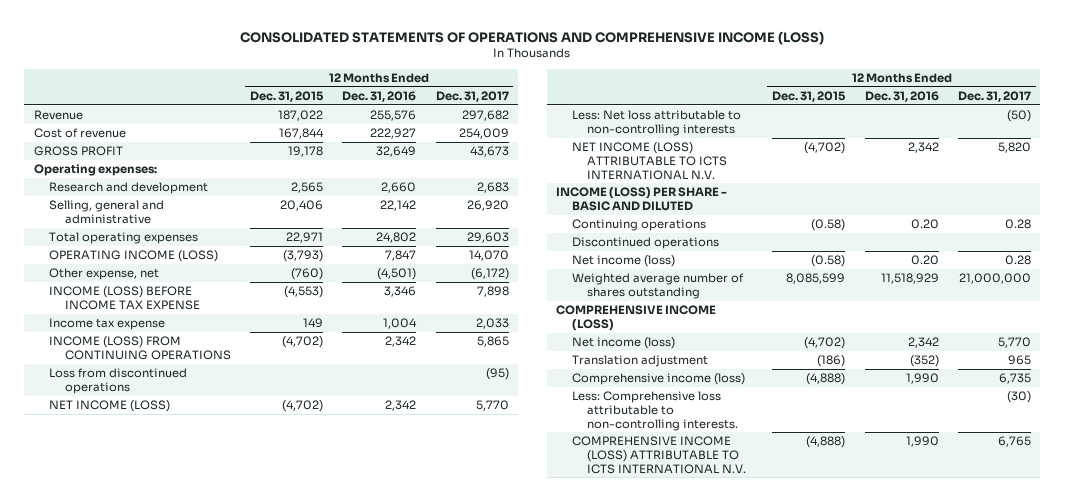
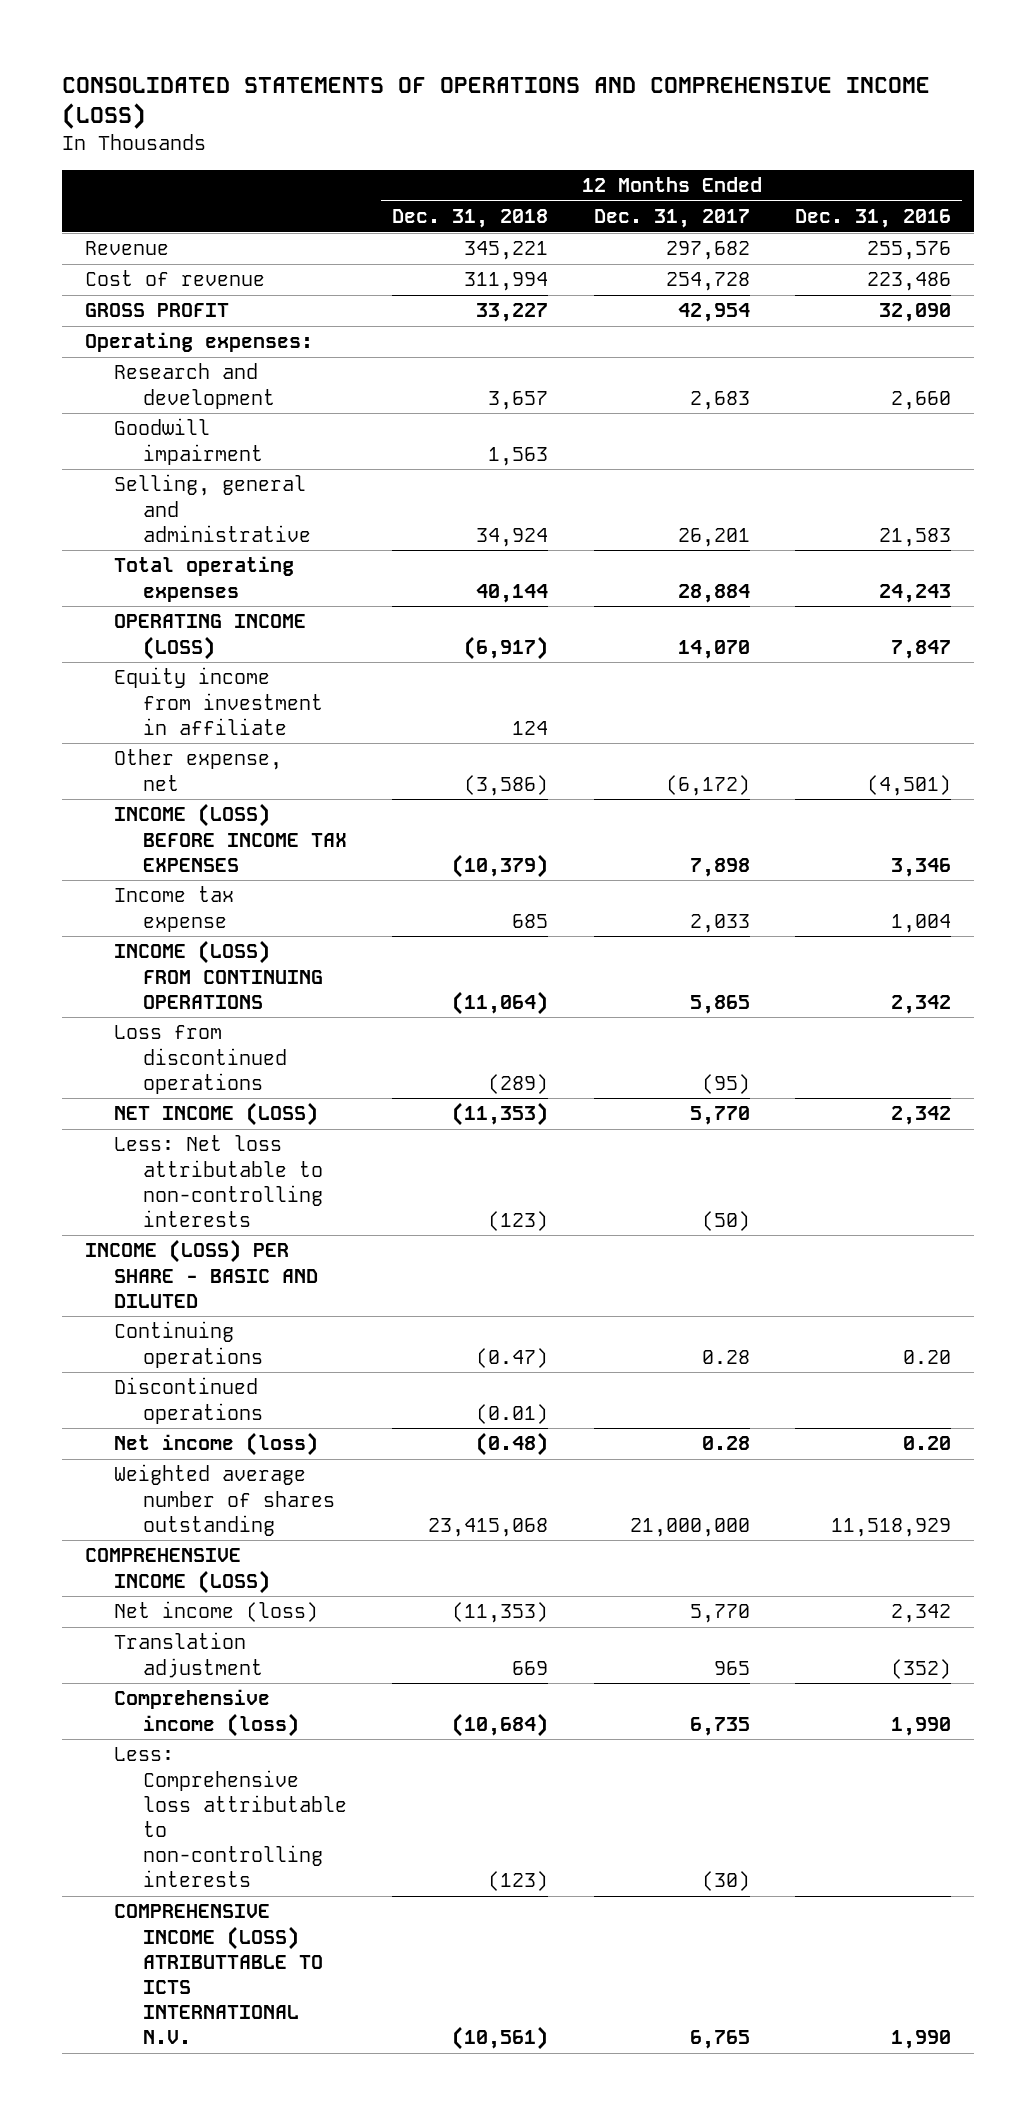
[250,90,325,102] Dec. 31, 2015 -> none
none -> [392,209,549,229] Dec. 31, 2018
[370,128,417,140] 222,927 -> [867,272,952,292] 223,486
[458,128,509,140] 254,009 -> [665,272,750,292] 254,728
[376,146,417,158] 32,649 -> [879,303,952,323] 32,090
[469,146,509,158] 43,673 -> [677,303,750,323] 42,954
none -> [113,418,264,465] Goodwill impairment
[380,200,417,212] 22,142 -> [879,527,952,547] 21,583
[466,200,509,212] 26,920 -> [677,527,750,547] 26,201
[376,232,417,244] 24,802 -> [879,583,952,603] 24,243
[466,232,509,244] 29,603 -> [677,583,750,603] 28,884
none -> [113,667,324,735] Equity income from investment in affiliate
[49,286,200,310] INCOME (LOSS) BEFORE INCOME TAX EXPENSE -> [113,803,348,872] INCOME (LOSS) BEFORE INCOME TAX EXPENSES
[571,142,728,180] NET INCOME (LOSS) ATTRIBUTABLE TO ICTS INTERNATIONAL N.V. -> none
[571,391,739,431] Less: Comprehensive loss attributable to non-controlling interests. -> [113,1747,348,1888] Less: Comprehensive loss attributable to non-controlling interests
[571,436,747,474] COMPREHENSIVE INCOME (LOSS) ATTRIBUTABLE TO ICTS INTERNATIONAL N.V. -> [113,1904,324,2045] COMPREHENSIVE INCOME (LOSS) ATRIBUTTABLE TO ICTS INTERNATIONAL N.V.

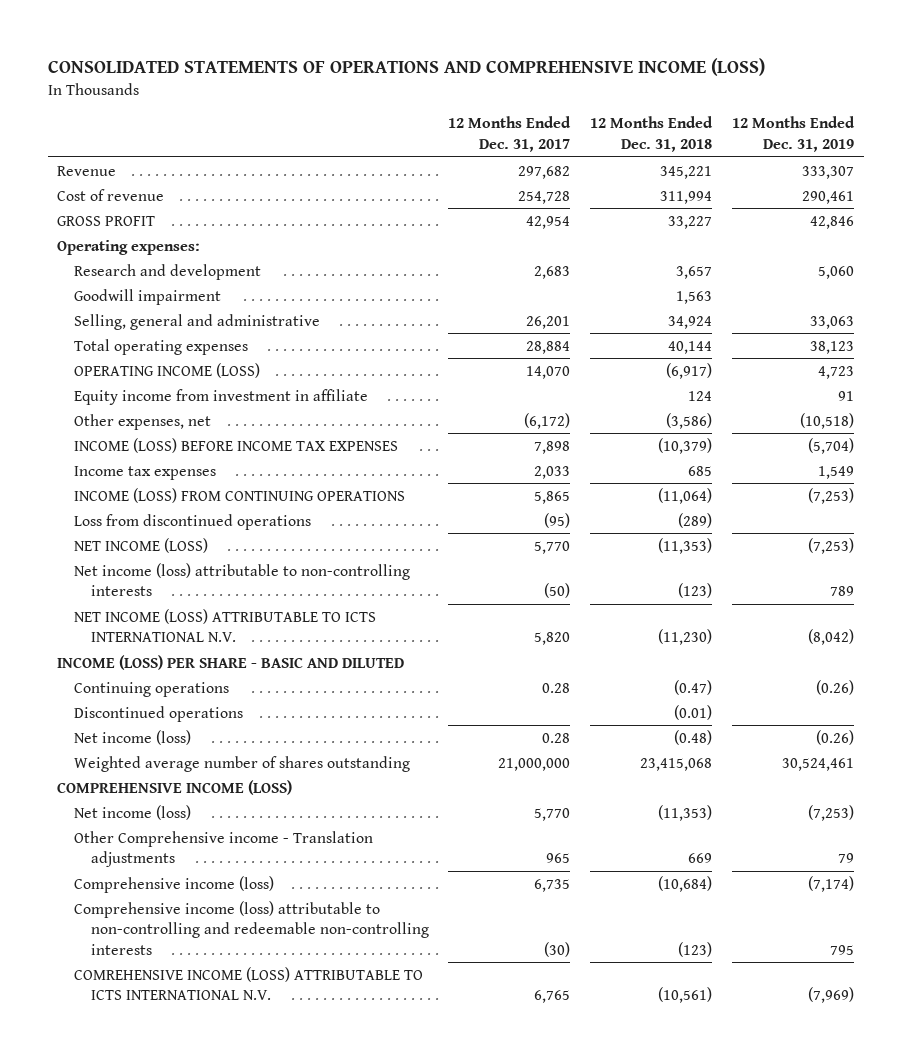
[795,209,952,229] Dec. 31, 2016 -> none
none -> [731,116,855,152] 12 Months Ended Dec. 31, 2019
[113,749,282,791] Other expense, net -> [74,413,212,430] Other expenses, net
[113,886,234,932] Income tax expense -> [74,465,217,480] Income tax expenses
[113,1135,324,1227] Less: Net loss attributable to non-controlling interests -> [74,562,411,597] Net income (loss) attributable to non-controlling interests
none -> [74,608,377,643] NET INCOME (LOSS) ATTRIBUTABLE TO ICTS INTERNATIONAL N.V.
[113,1632,264,1678] Translation adjustment -> [74,830,374,868] Other Comprehensive income - Translation adjustments
[113,1747,348,1888] Less: Comprehensive loss attributable to non-controlling interests -> [74,900,429,955] Comprehensive income (loss) attributable to non-controlling and redeemable non-controlling interests
[113,1904,324,2045] COMPREHENSIVE INCOME (LOSS) ATRIBUTTABLE TO ICTS INTERNATIONAL N.V. -> [74,966,424,1001] COMREHENSIVE INCOME (LOSS) ATTRIBUTABLE TO ICTS INTERNATIONAL N.V.

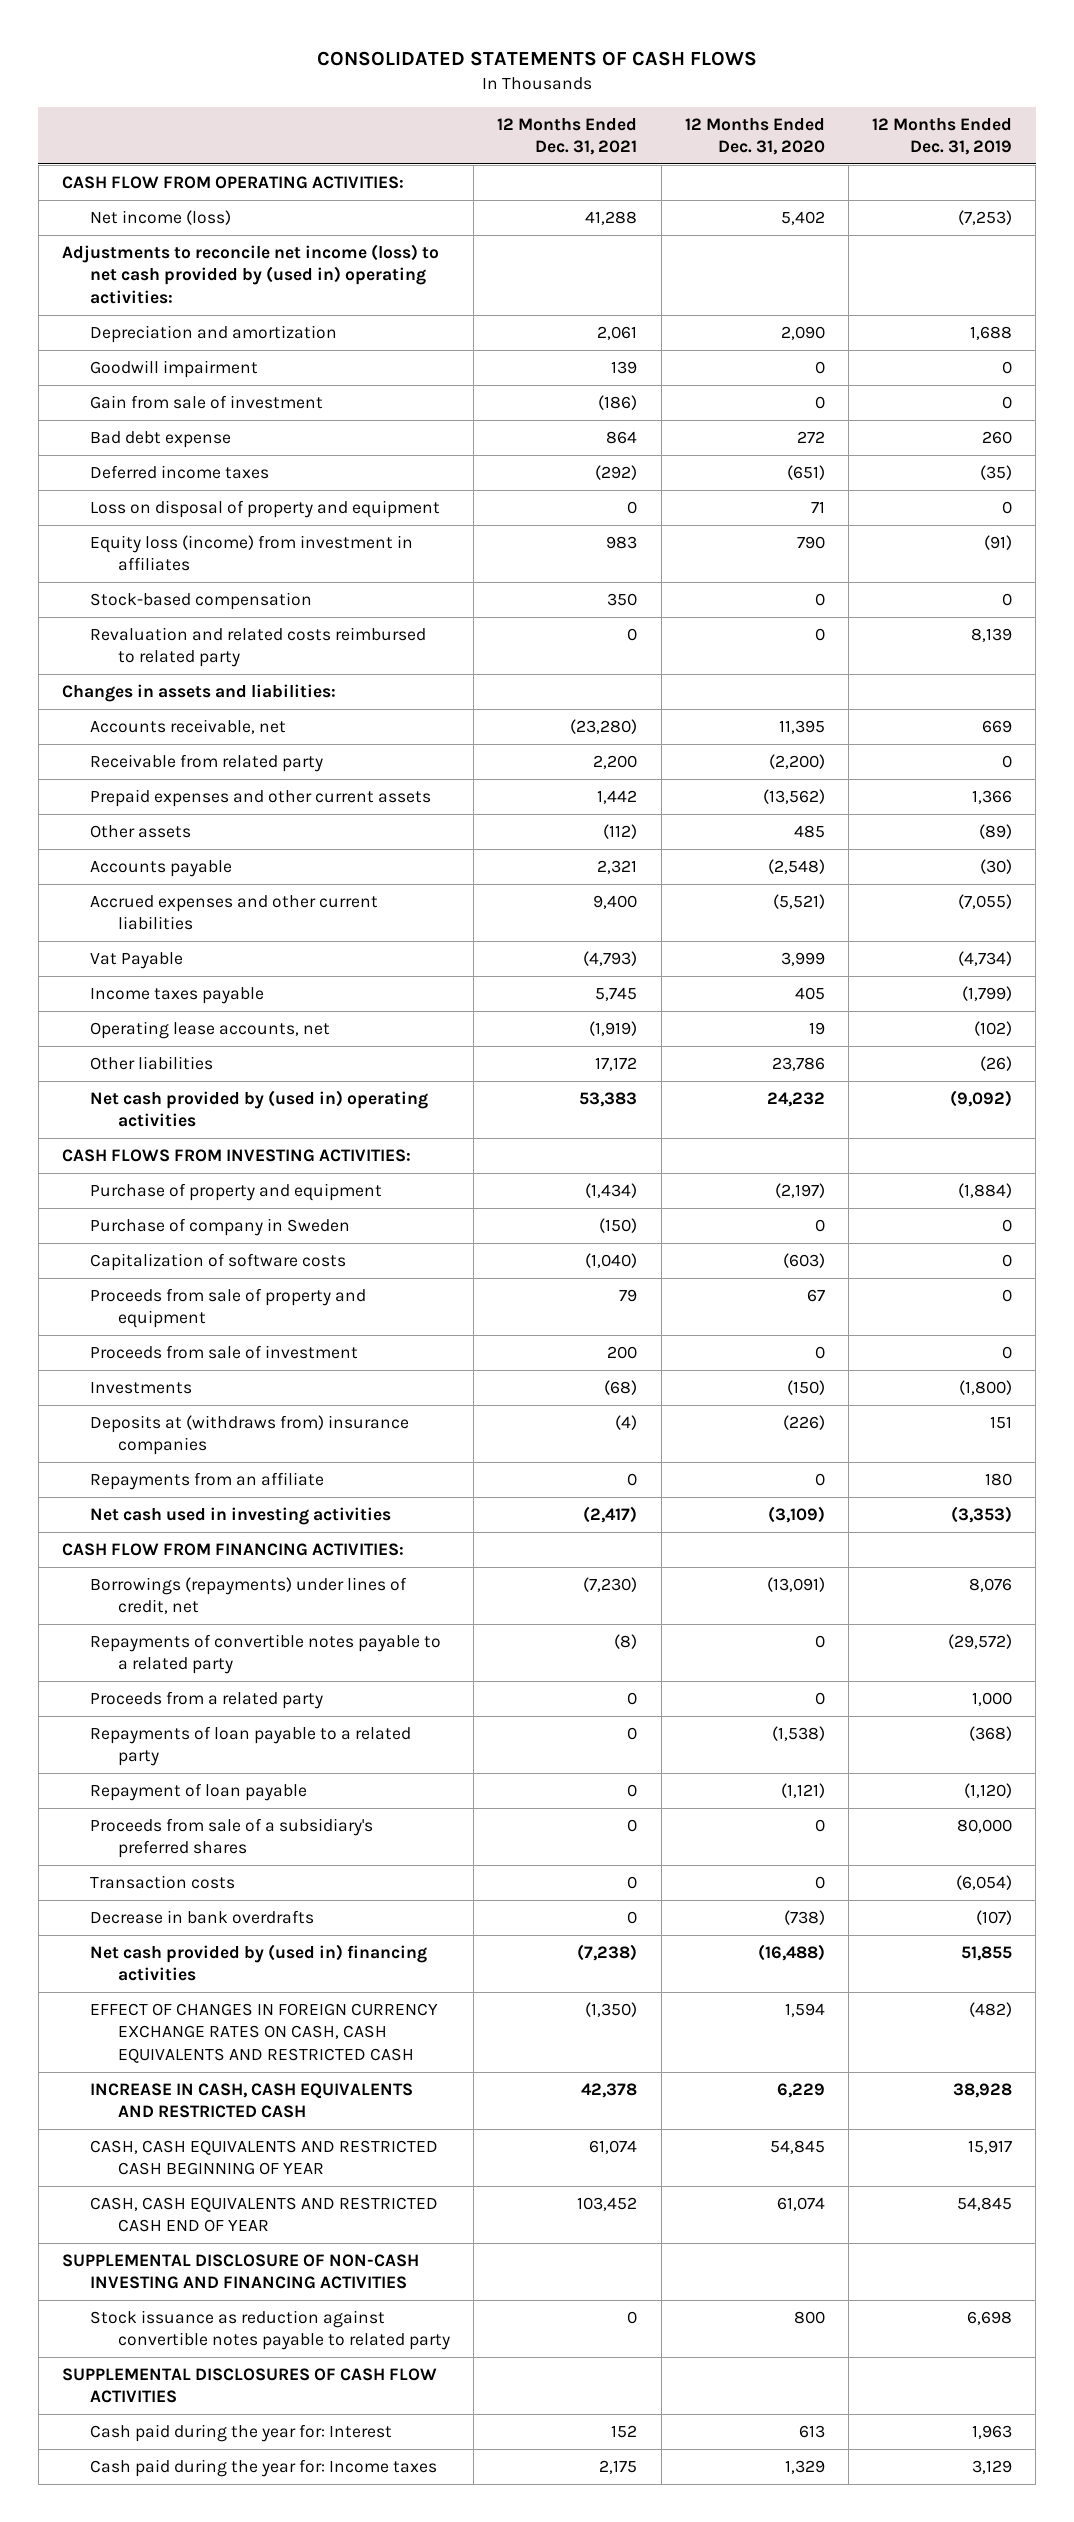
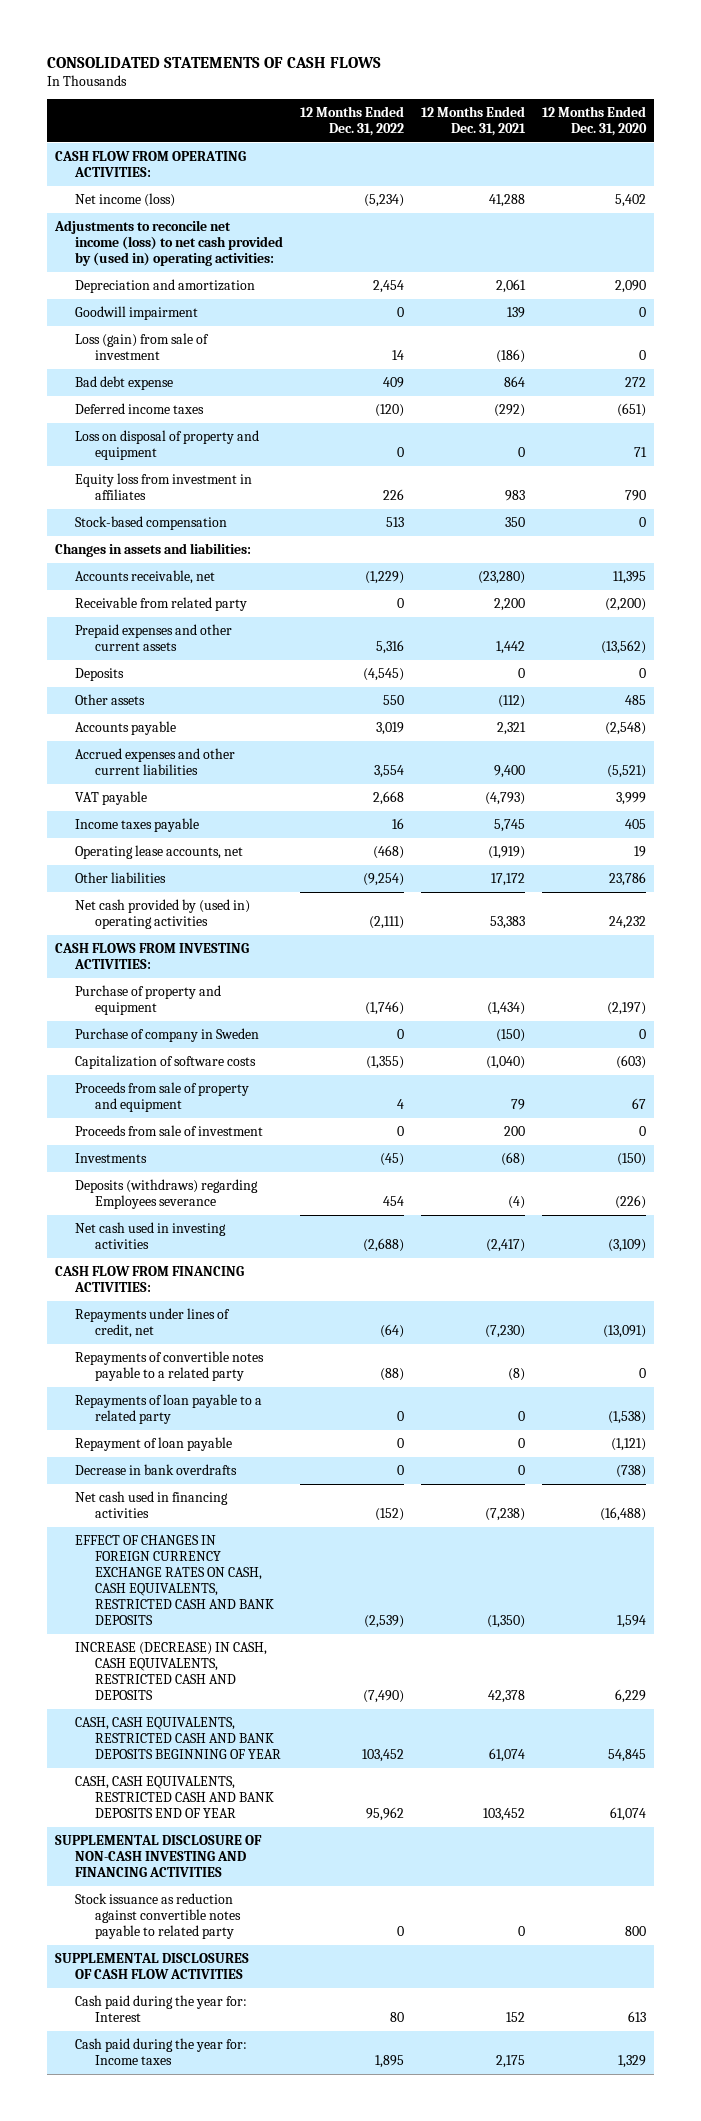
[872,117,1013,155] 12 Months Ended Dec. 31, 2019 -> none
none -> [300,106,405,137] 12 Months Ended Dec. 31, 2022
[89,395,323,410] Gain from sale of investment -> [75,332,210,360] Loss (gain) from sale of investment
[89,535,413,572] Equity loss (income) from investment in affiliates -> [75,472,253,500] Equity loss from investment in affiliates
[89,627,426,668] Revaluation and related costs reimbursed to related party -> none
none -> [75,667,125,681] Deposits
[89,952,183,970] Vat Payable -> [75,790,148,805] VAT payable
[89,1472,324,1491] Repayments from an affiliate -> none
[89,1415,409,1456] Deposits at (withdraws from) insurance companies -> [75,1178,259,1209] Deposits (withdraws) regarding Employees severance
[89,1577,407,1615] Borrowings (repayments) under lines of credit, net -> [75,1307,231,1338] Repayments under lines of credit, net
[89,1691,323,1710] Proceeds from a related party -> none
[89,1818,373,1859] Proceeds from sale of a subsidiary's preferred shares -> none
[89,1875,235,1890] Transaction costs -> none
[89,1944,427,1982] Net cash provided by (used in) financing activities -> [75,1490,229,1518] Net cash used in financing activities
[89,2003,438,2063] EFFECT OF CHANGES IN FOREIGN CURRENCY EXCHANGE RATES ON CASH, CASH EQUIVALENTS AND RESTRICTED CASH -> [75,1534,275,1626] EFFECT OF CHANGES IN FOREIGN CURRENCY EXCHANGE RATES ON CASH, CASH EQUIVALENTS, RESTRICTED CASH AND BANK DEPOSITS
[89,2083,413,2119] INCREASE IN CASH, CASH EQUIVALENTS AND RESTRICTED CASH -> [75,1641,268,1701] INCREASE (DECREASE) IN CASH, CASH EQUIVALENTS, RESTRICTED CASH AND DEPOSITS
[89,2140,438,2176] CASH, CASH EQUIVALENTS AND RESTRICTED CASH BEGINNING OF YEAR -> [75,1716,282,1759] CASH, CASH EQUIVALENTS, RESTRICTED CASH AND BANK DEPOSITS BEGINNING OF YEAR
[89,2197,438,2233] CASH, CASH EQUIVALENTS AND RESTRICTED CASH END OF YEAR -> [75,1775,275,1818] CASH, CASH EQUIVALENTS, RESTRICTED CASH AND BANK DEPOSITS END OF YEAR

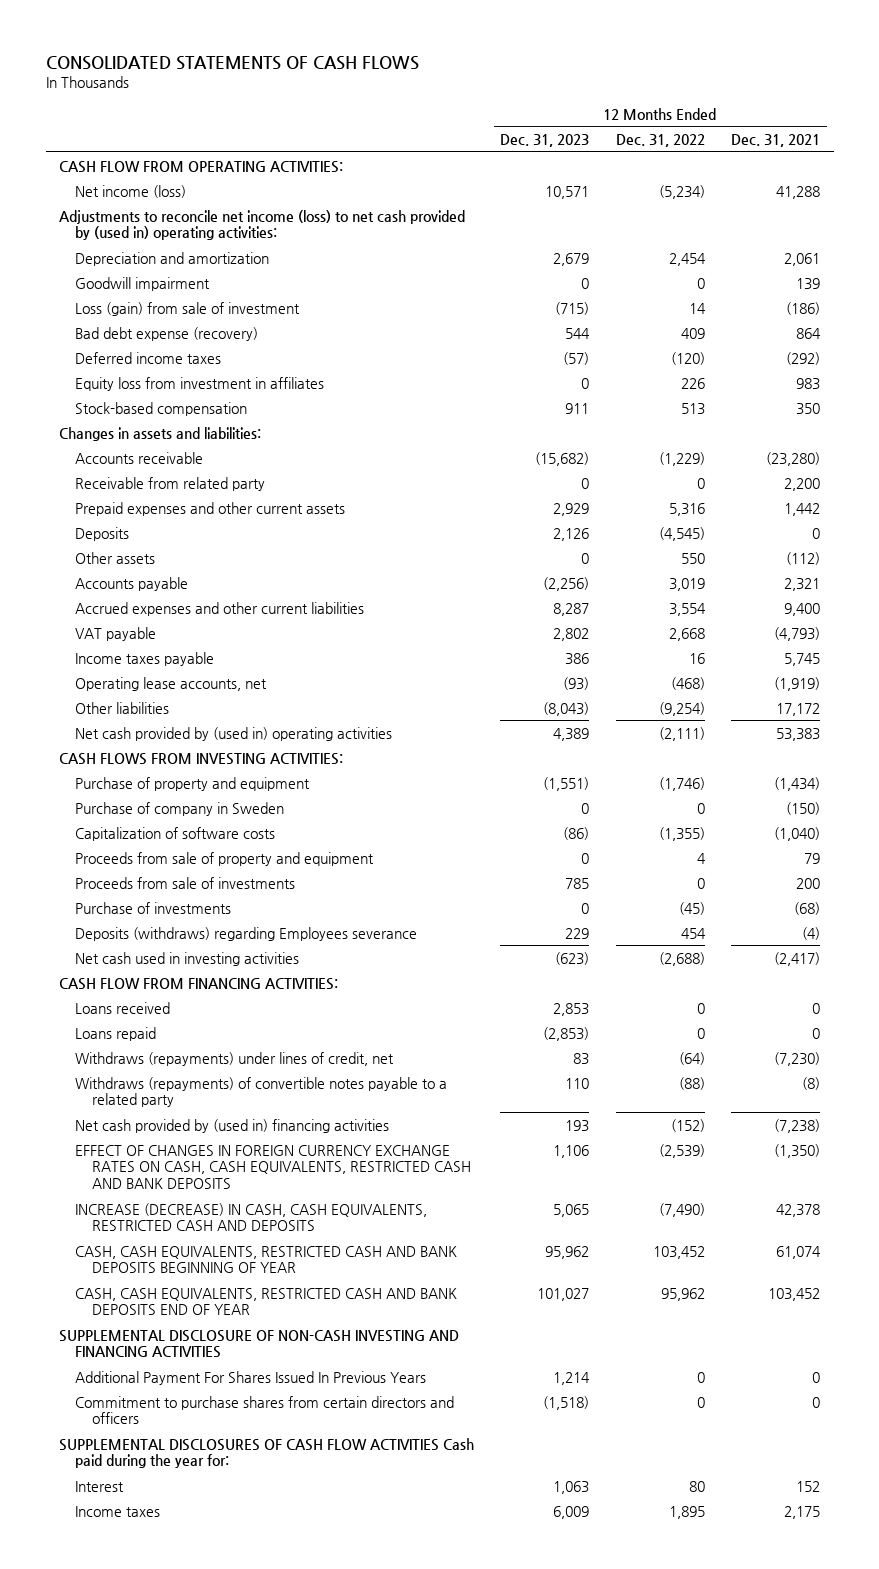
[541,106,647,137] 12 Months Ended Dec. 31, 2020 -> none
none -> [500,134,590,148] Dec. 31, 2023
[75,375,174,390] Bad debt expense -> [75,326,259,341] Bad debt expense (recovery)
[75,429,260,460] Loss on disposal of property and equipment -> none
[75,569,216,584] Accounts receivable, net -> [75,451,204,464] Accounts receivable
[75,1124,264,1136] Proceeds from sale of investment -> [75,876,296,889] Proceeds from sale of investments
[75,1152,148,1163] Investments -> [75,901,232,914] Purchase of investments
[75,1393,263,1424] Repayments of loan payable to a related party -> none
[75,1436,233,1451] Repayment of loan payable -> none
[75,1463,238,1475] Decrease in bank overdrafts -> none
none -> [75,1001,171,1014] Loans received
none -> [75,1026,157,1041] Loans repaid
[75,1307,231,1338] Repayments under lines of credit, net -> [75,1051,395,1066] Withdraws (repayments) under lines of credit, net
[75,1350,265,1381] Repayments of convertible notes payable to a related party -> [75,1076,448,1108] Withdraws (repayments) of convertible notes payable to a related party
[75,1490,229,1518] Net cash used in financing activities -> [75,1118,390,1133] Net cash provided by (used in) financing activities
[75,1892,242,1939] Stock issuance as reduction against convertible notes payable to related party -> none
none -> [75,1370,427,1385] Additional Payment For Shares Issued In Previous Years
none -> [75,1395,455,1425] Commitment to purchase shares from certain directors and officers
[55,1952,250,1979] SUPPLEMENTAL DISCLOSURES OF CASH FLOW ACTIVITIES -> [58,1437,474,1469] SUPPLEMENTAL DISCLOSURES OF CASH FLOW ACTIVITIES Cash paid during the year for:
[75,1994,248,2022] Cash paid during the year for: Interest -> [75,1480,125,1492] Interest
[75,2037,248,2065] Cash paid during the year for: Income taxes -> [75,1505,161,1517] Income taxes

